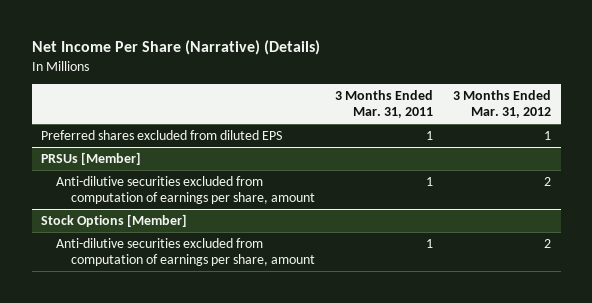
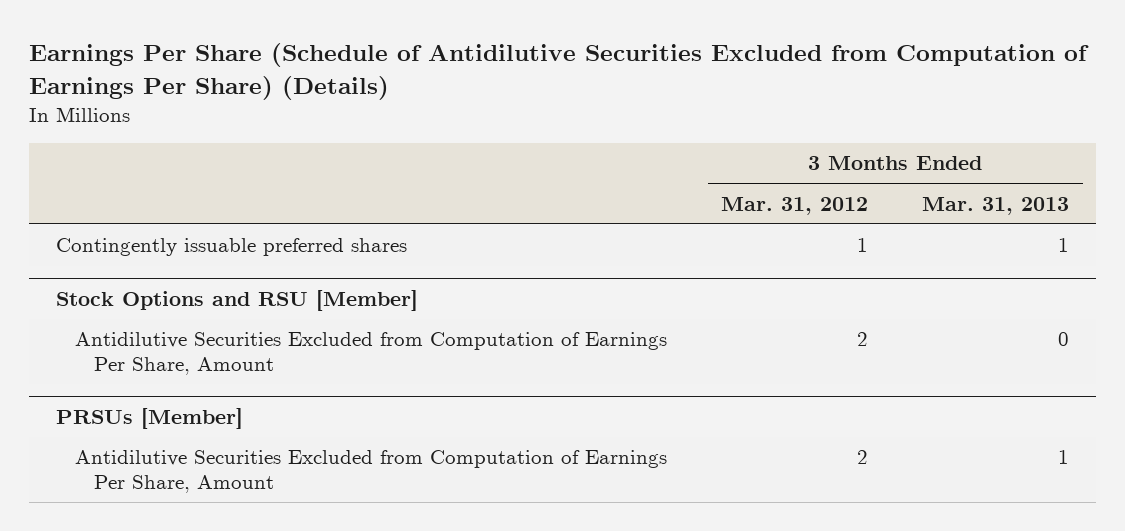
[31,40,320,56] Net Income Per Share (Narrative) (Details) -> [29,43,1090,100] Earnings Per Share (Schedule of Antidilutive Securities Excluded from Computation of Earnings Per Share) (Details)
[335,90,434,119] 3 Months Ended Mar. 31, 2011 -> none
none -> [922,196,1070,215] Mar. 31, 2013
[41,129,283,140] Preferred shares excluded from diluted EPS -> [56,238,408,257] Contingently issuable preferred shares
none -> [56,289,419,311] Stock Options and RSU [Member]
none -> [75,332,668,375] Antidilutive Securities Excluded from Computation of Earnings Per Share, Amount
[41,213,188,227] Stock Options [Member] -> none
[56,237,316,267] Anti-dilutive securities excluded from computation of earnings per share, amount -> none
[56,175,316,205] Anti-dilutive securities excluded from computation of earnings per share, amount -> [75,450,668,493] Antidilutive Securities Excluded from Computation of Earnings Per Share, Amount

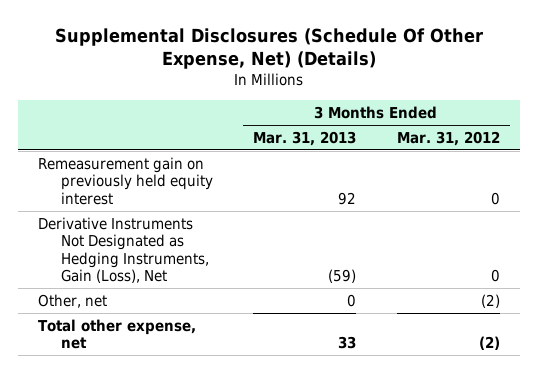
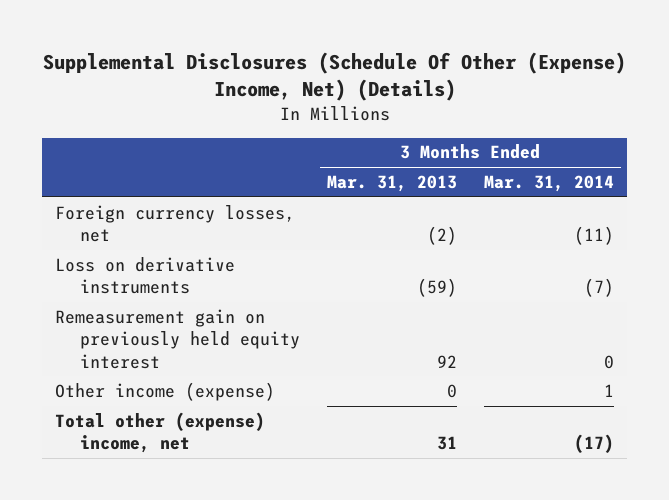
[54,27,483,69] Supplemental Disclosures (Schedule Of Other Expense, Net) (Details) -> [42,52,626,102] Supplemental Disclosures (Schedule Of Other (Expense) Income, Net) (Details)
[396,131,500,147] Mar. 31, 2012 -> none
none -> [483,175,614,193] Mar. 31, 2014
none -> [55,204,296,243] Foreign currency losses, net
none -> [55,256,236,295] Loss on derivative instruments
[38,216,209,284] Derivative Instruments Not Designated as Hedging Instruments, Gain (Loss), Net -> none
[38,293,108,308] Other, net -> [55,381,276,401] Other income (expense)
[38,318,197,350] Total other expense, net -> [55,411,266,454] Total other (expense) income, net
[338,336,357,350] 33 -> [436,436,457,451] 31

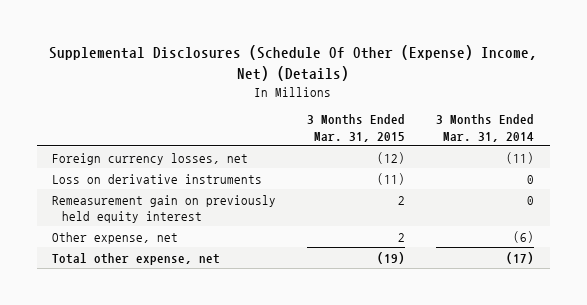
[326,175,457,193] Mar. 31, 2013 -> none
none -> [307,114,406,142] 3 Months Ended Mar. 31, 2015
[583,278,614,298] (7) -> [527,174,535,184] 0
[55,381,276,401] Other income (expense) -> [52,231,179,244] Other expense, net
[603,383,614,397] 1 -> [513,230,535,243] (6)
[55,411,266,454] Total other (expense) income, net -> [52,252,221,265] Total other expense, net

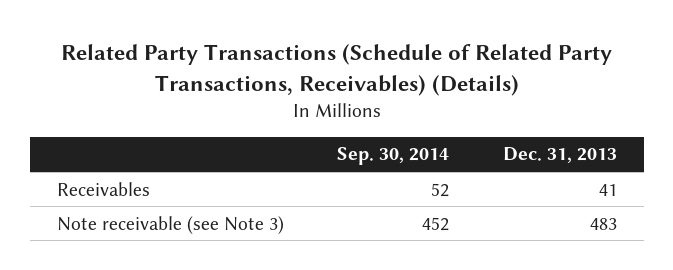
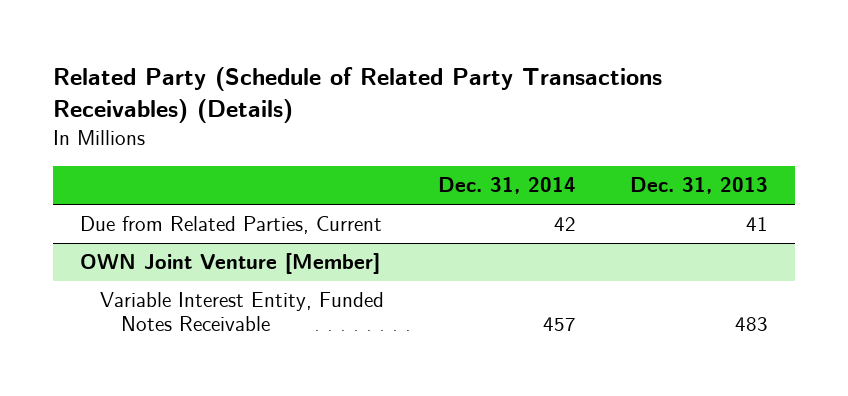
[60,44,612,96] Related Party Transactions (Schedule of Related Party Transactions, Receivables) (Details) -> [53,67,663,124] Related Party (Schedule of Related Party Transactions Receivables) (Details)
[337,147,450,166] Sep. 30, 2014 -> none
none -> [438,177,577,195] Dec. 31, 2014
[56,181,150,196] Receivables -> [79,216,382,235] Due from Related Parties, Current
none -> [79,253,380,275] OWN Joint Venture [Member]
[56,215,284,234] Note receivable (see Note 3) -> [100,292,385,332] Variable Interest Entity, Funded Notes Receivable

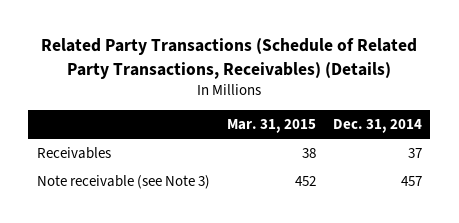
[53,67,663,124] Related Party (Schedule of Related Party Transactions Receivables) (Details) -> [41,38,418,79] Related Party Transactions (Schedule of Related Party Transactions, Receivables) (Details)
[629,177,768,195] Dec. 31, 2013 -> none
none -> [226,119,316,134] Mar. 31, 2015
[79,216,382,235] Due from Related Parties, Current -> none
[79,253,380,275] OWN Joint Venture [Member] -> none
none -> [36,146,111,159] Receivables
[100,292,385,332] Variable Interest Entity, Funded Notes Receivable -> [36,174,210,189] Note receivable (see Note 3)

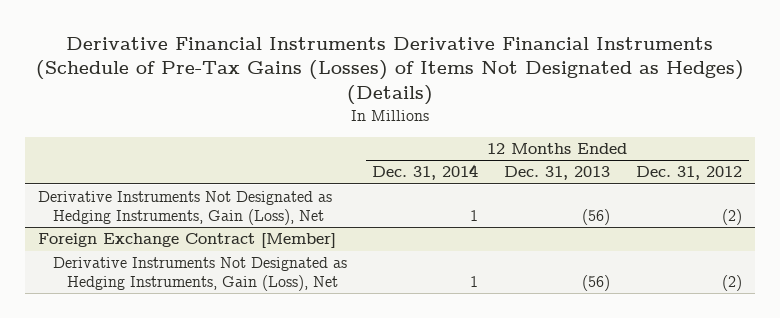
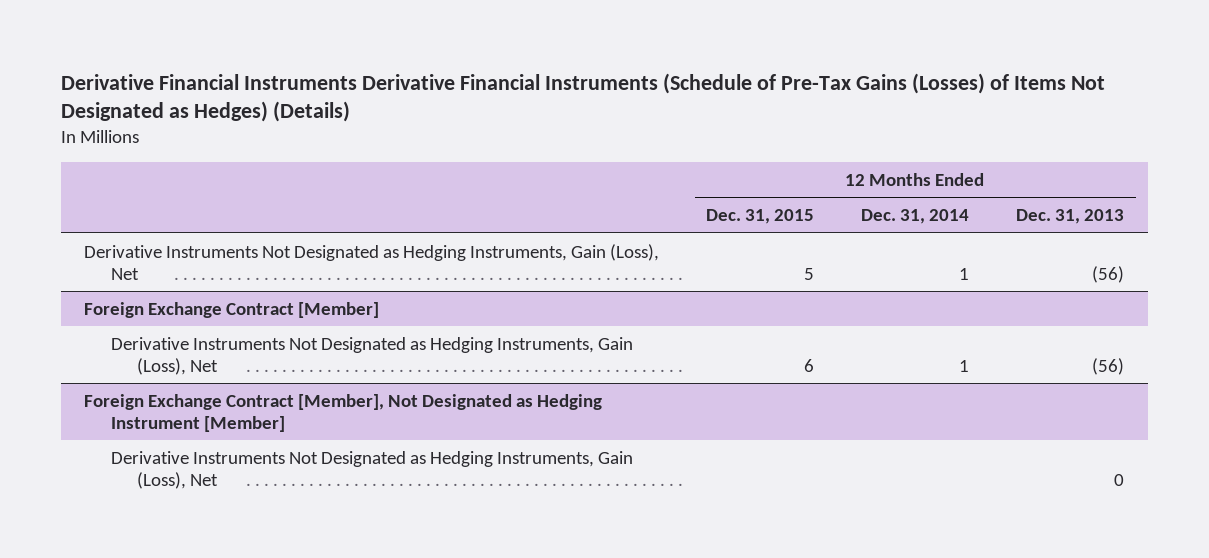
[636,166,743,181] Dec. 31, 2012 -> none
none -> [706,209,815,225] Dec. 31, 2015
none -> [84,393,603,432] Foreign Exchange Contract [Member], Not Designated as Hedging Instrument [Member]
none -> [110,450,633,489] Derivative Instruments Not Designated as Hedging Instruments, Gain (Loss), Net

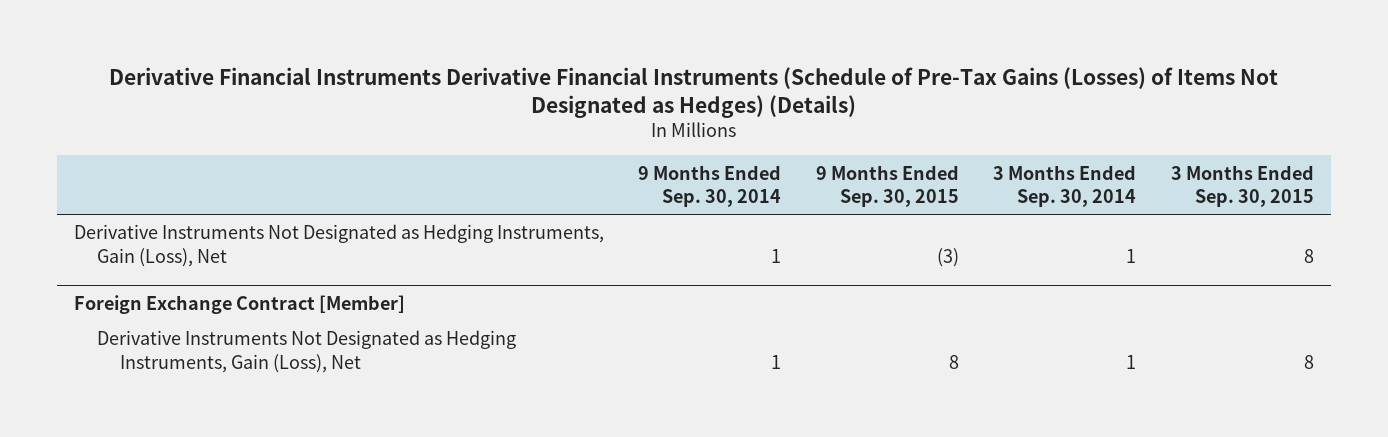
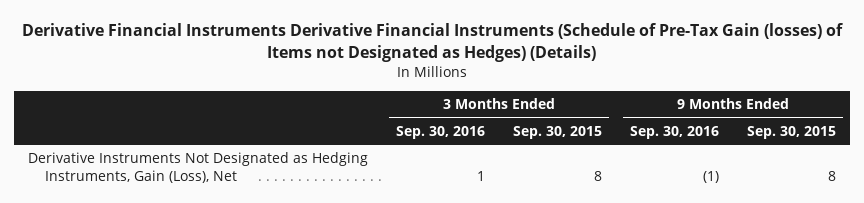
[108,66,1278,118] Derivative Financial Instruments Derivative Financial Instruments (Schedule of Pre-Tax Gains (Losses) of Items Not Designated as Hedges) (Details) -> [22,23,844,63] Derivative Financial Instruments Derivative Financial Instruments (Schedule of Pre-Tax Gain (losses) of Items not Designated as Hedges) (Details)
[638,164,782,208] 9 Months Ended Sep. 30, 2014 -> none
[993,164,1137,208] 3 Months Ended Sep. 30, 2014 -> none
none -> [396,126,486,140] Sep. 30, 2016
none -> [630,126,720,140] Sep. 30, 2016
[73,224,604,267] Derivative Instruments Not Designated as Hedging Instruments, Gain (Loss), Net -> none
[73,295,405,315] Foreign Exchange Contract [Member] -> none

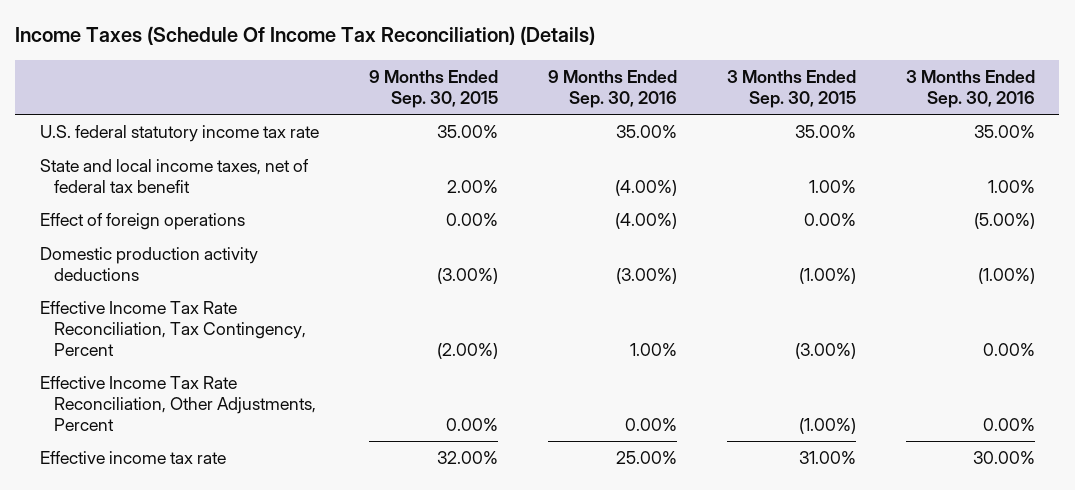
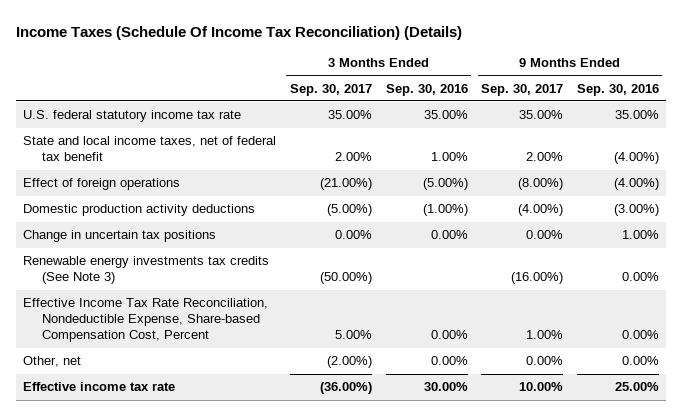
[368,70,498,108] 9 Months Ended Sep. 30, 2015 -> none
[726,70,856,108] 3 Months Ended Sep. 30, 2015 -> none
none -> [289,83,372,96] Sep. 30, 2017
none -> [481,83,564,96] Sep. 30, 2017
[40,301,307,356] Effective Income Tax Rate Reconciliation, Tax Contingency, Percent -> [23,230,217,243] Change in uncertain tax positions
none -> [23,256,270,285] Renewable energy investments tax credits (See Note 3)
none -> [23,298,269,343] Effective Income Tax Rate Reconciliation, Nondeductible Expense, Share-based Compensation Cost, Percent
[40,376,317,431] Effective Income Tax Rate Reconciliation, Other Adjustments, Percent -> [23,356,82,368] Other, net

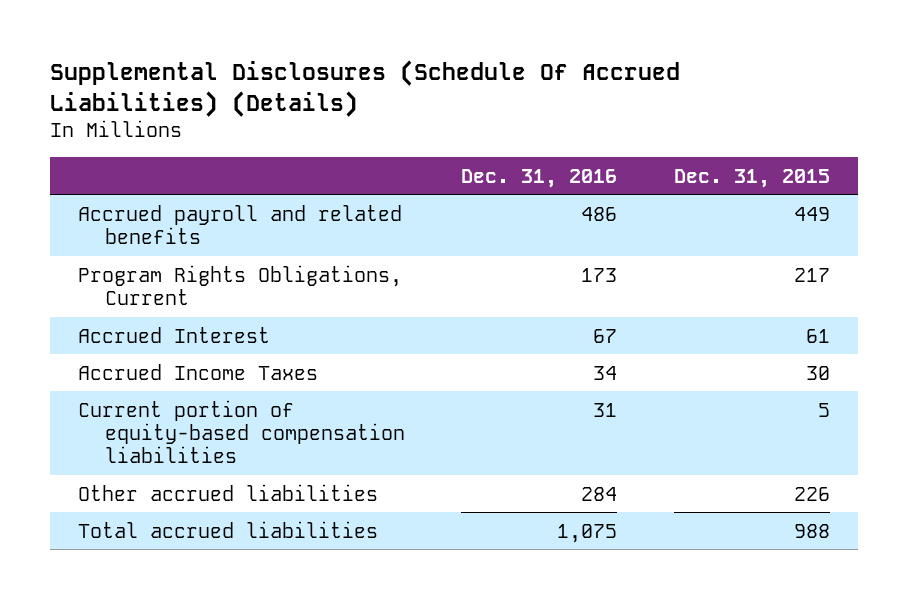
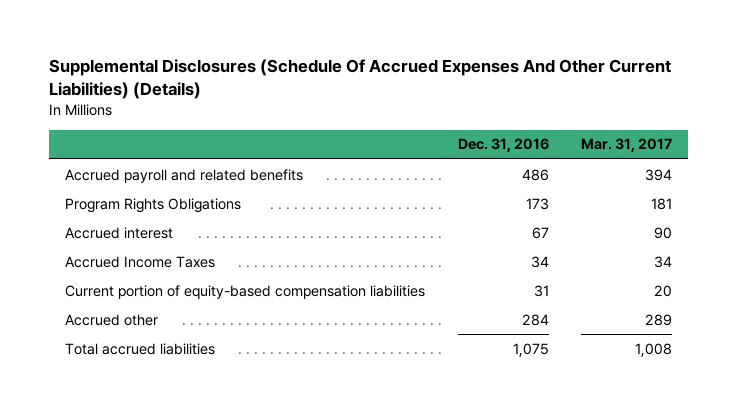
[49,60,680,117] Supplemental Disclosures (Schedule Of Accrued Liabilities) (Details) -> [49,59,672,100] Supplemental Disclosures (Schedule Of Accrued Expenses And Other Current Liabilities) (Details)
[673,168,830,188] Dec. 31, 2015 -> none
none -> [581,138,673,153] Mar. 31, 2017
[77,264,402,305] Program Rights Obligations, Current -> [65,197,242,213] Program Rights Obligations
[77,326,270,343] Accrued Interest -> [65,226,174,239] Accrued interest
[77,483,378,501] Other accrued liabilities -> [65,313,159,326] Accrued other

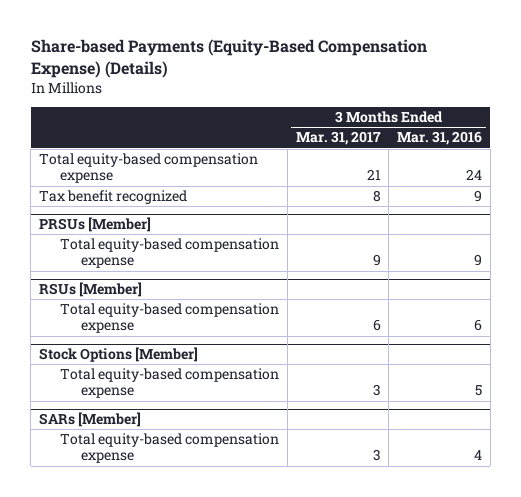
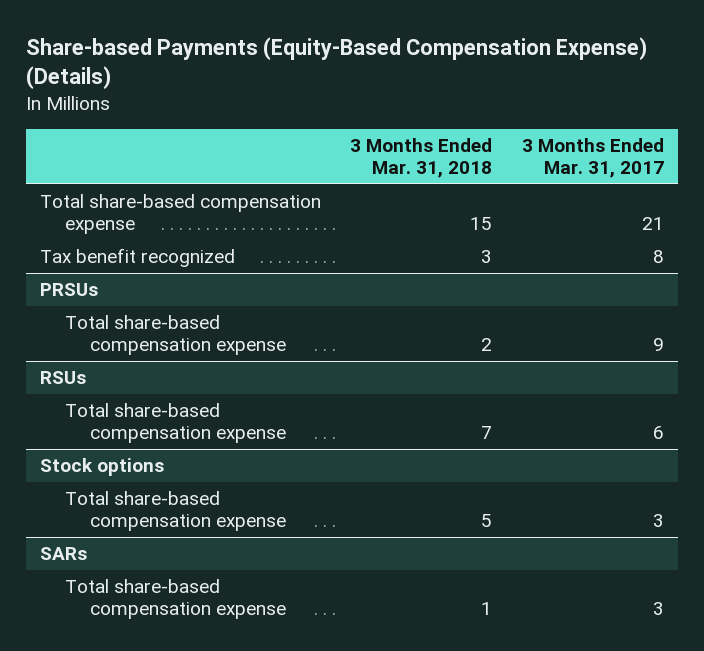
[397,131,483,146] Mar. 31, 2016 -> none
none -> [350,137,493,178] 3 Months Ended Mar. 31, 2018
[38,153,258,184] Total equity-based compensation expense -> [40,194,322,235] Total share-based compensation expense
[38,217,151,233] PRSUs [Member] -> [40,283,99,297] PRSUs
[59,238,279,269] Total equity-based compensation expense -> [65,315,287,356] Total share-based compensation expense
[38,282,142,298] RSUs [Member] -> [40,371,87,385] RSUs
[59,303,279,334] Total equity-based compensation expense -> [65,403,287,444] Total share-based compensation expense
[38,347,198,363] Stock Options [Member] -> [40,458,165,477] Stock options
[59,368,279,399] Total equity-based compensation expense -> [65,491,287,532] Total share-based compensation expense
[38,412,141,428] SARs [Member] -> [40,547,88,561] SARs
[59,433,279,464] Total equity-based compensation expense -> [65,579,287,620] Total share-based compensation expense

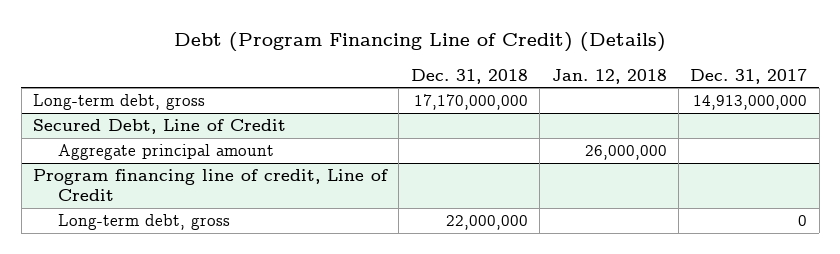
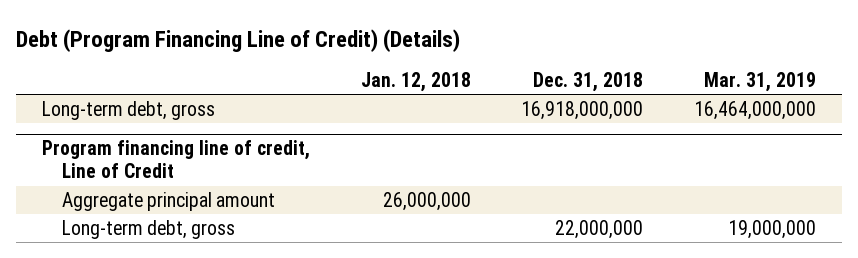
[690,68,808,84] Dec. 31, 2017 -> none
none -> [704,72,817,93] Mar. 31, 2019
[33,118,287,134] Secured Debt, Line of Credit -> none
[58,143,275,160] Aggregate principal amount -> none
[413,93,528,110] 17,170,000,000 -> [521,101,644,121] 16,918,000,000
none -> [61,192,275,212] Aggregate principal amount

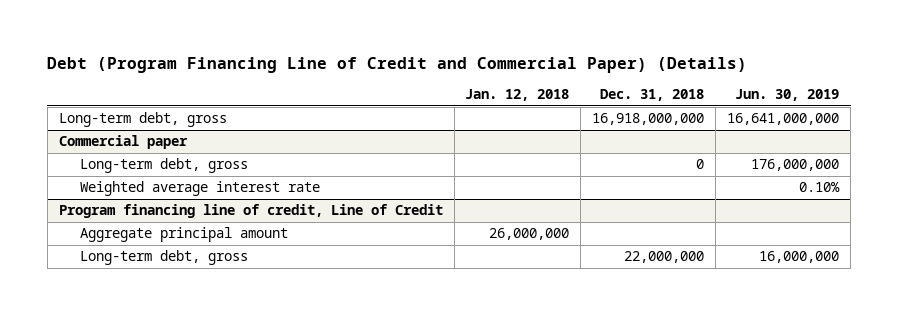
[16,28,461,52] Debt (Program Financing Line of Credit) (Details) -> [47,56,748,73] Debt (Program Financing Line of Credit and Commercial Paper) (Details)
[704,72,817,93] Mar. 31, 2019 -> none
none -> [735,89,840,102] Jun. 30, 2019
none -> [58,135,188,150] Commercial paper
none -> [80,158,249,174] Long-term debt, gross
none -> [80,181,321,197] Weighted average interest rate

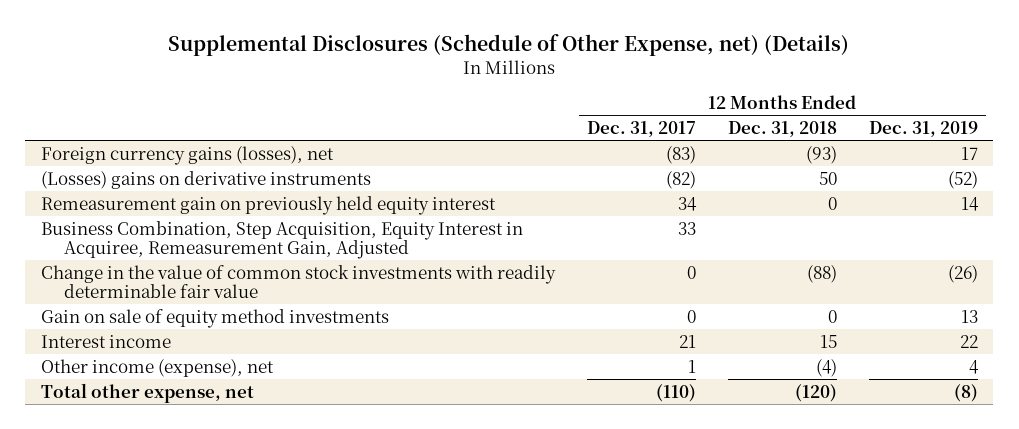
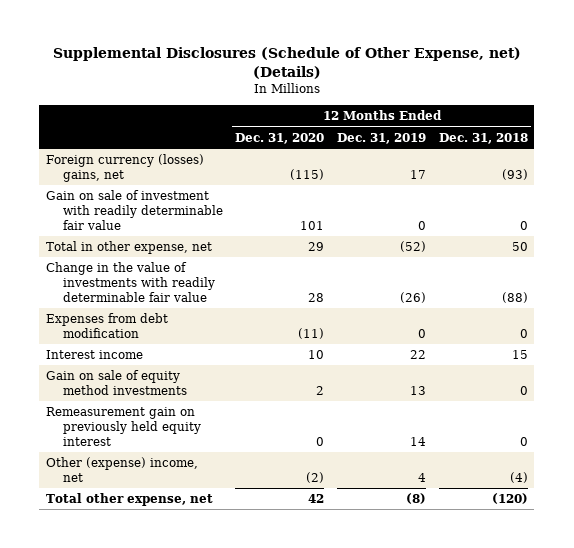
[586,121,696,138] Dec. 31, 2017 -> none
none -> [235,132,325,144] Dec. 31, 2020
[41,220,524,260] Business Combination, Step Acquisition, Equity Interest in Acquiree, Remeasurement Gain, Adjusted -> none
[41,145,335,165] Foreign currency gains (losses), net -> [45,154,204,183] Foreign currency (losses) gains, net
none -> [45,190,223,231] Gain on sale of investment with readily determinable fair value
[41,170,372,189] (Losses) gains on derivative instruments -> [45,241,212,255] Total in other expense, net
[41,264,557,299] Change in the value of common stock investments with readily determinable fair value -> [45,262,215,303] Change in the value of investments with readily determinable fair value
none -> [45,313,168,339] Expenses from debt modification
[41,308,390,328] Gain on sale of equity method investments -> [45,370,187,396] Gain on sale of equity method investments
[41,195,497,215] Remeasurement gain on previously held equity interest -> [45,407,201,447] Remeasurement gain on previously held equity interest
[41,358,275,377] Other income (expense), net -> [45,457,198,483] Other (expense) income, net

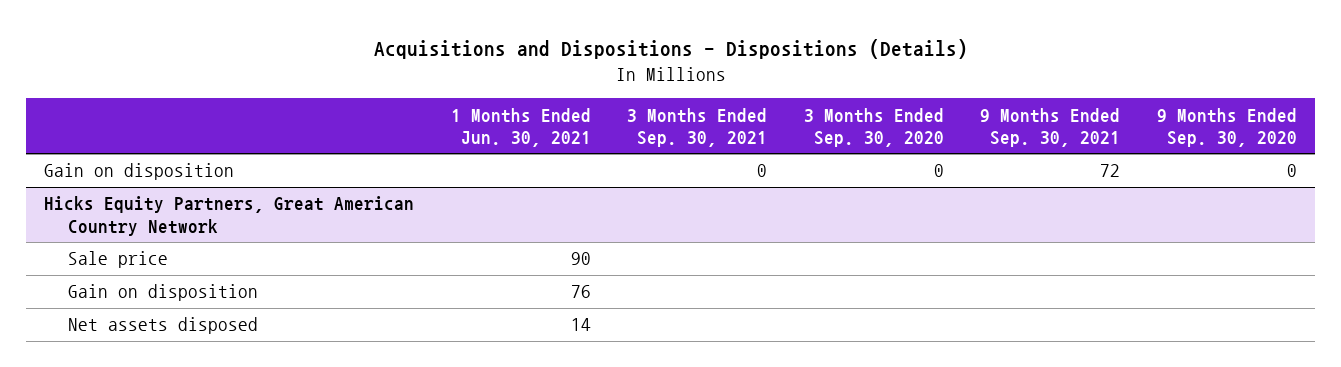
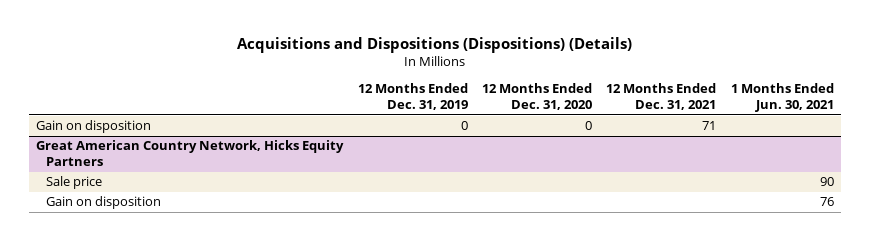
[373,38,968,59] Acquisitions and Dispositions - Dispositions (Details) -> [237,37,633,54] Acquisitions and Dispositions (Dispositions) (Details)
[627,107,768,147] 3 Months Ended Sep. 30, 2021 -> none
[803,107,944,147] 3 Months Ended Sep. 30, 2020 -> none
[980,107,1121,147] 9 Months Ended Sep. 30, 2021 -> none
[1156,107,1297,147] 9 Months Ended Sep. 30, 2020 -> none
none -> [357,83,468,111] 12 Months Ended Dec. 31, 2019
none -> [482,83,593,111] 12 Months Ended Dec. 31, 2020
none -> [606,83,717,111] 12 Months Ended Dec. 31, 2021
[44,196,415,236] Hicks Equity Partners, Great American Country Network -> [36,140,345,167] Great American Country Network, Hicks Equity Partners
[68,317,259,335] Net assets disposed -> none

